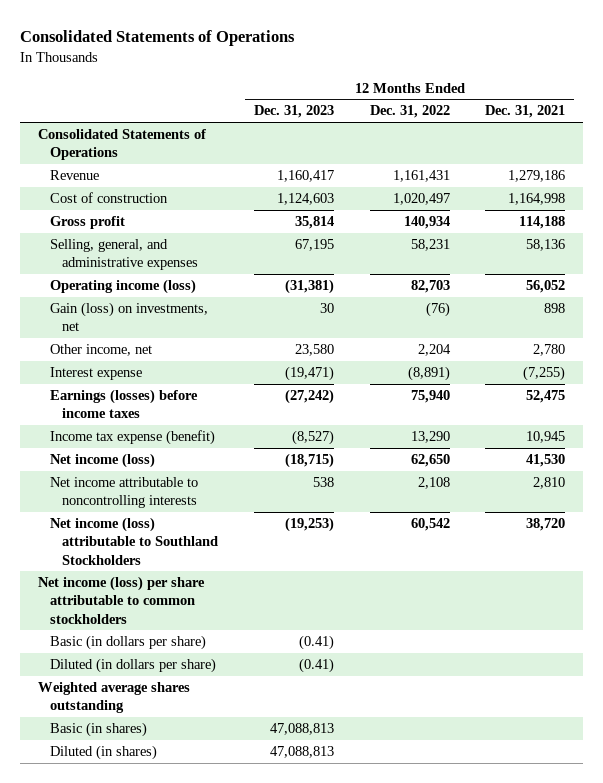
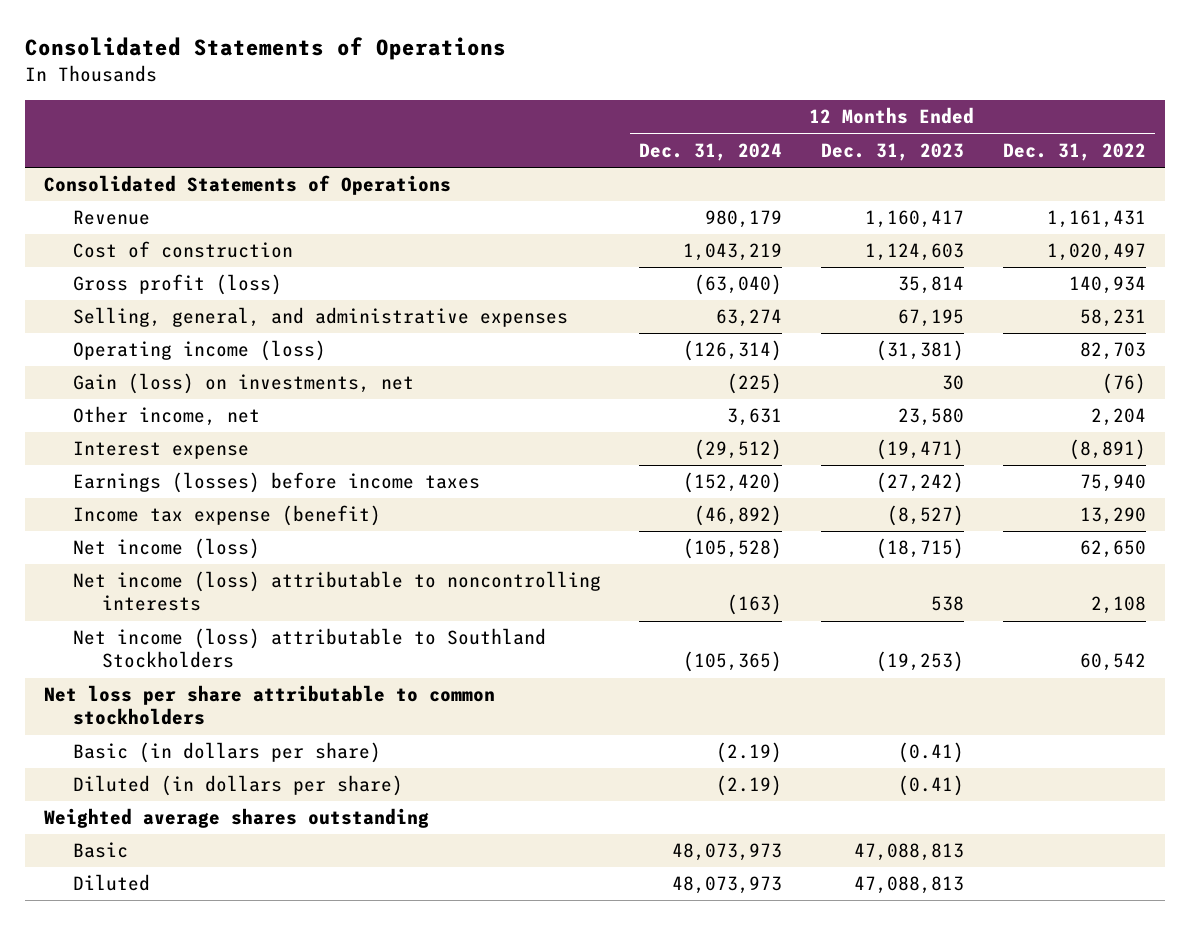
[485,105,566,119] Dec. 31, 2021 -> none
none -> [639,142,783,161] Dec. 31, 2024
[50,216,126,230] Gross profit -> [72,274,282,296] Gross profit (loss)
[50,477,199,509] Net income attributable to noncontrolling interests -> [72,571,601,612] Net income (loss) attributable to noncontrolling interests
[37,576,205,624] Net income (loss) per share attributable to common stockholders -> [44,685,496,726] Net loss per share attributable to common stockholders
[50,722,148,738] Basic (in shares) -> [72,842,128,859] Basic
[50,745,158,761] Diluted (in shares) -> [72,874,150,892] Diluted

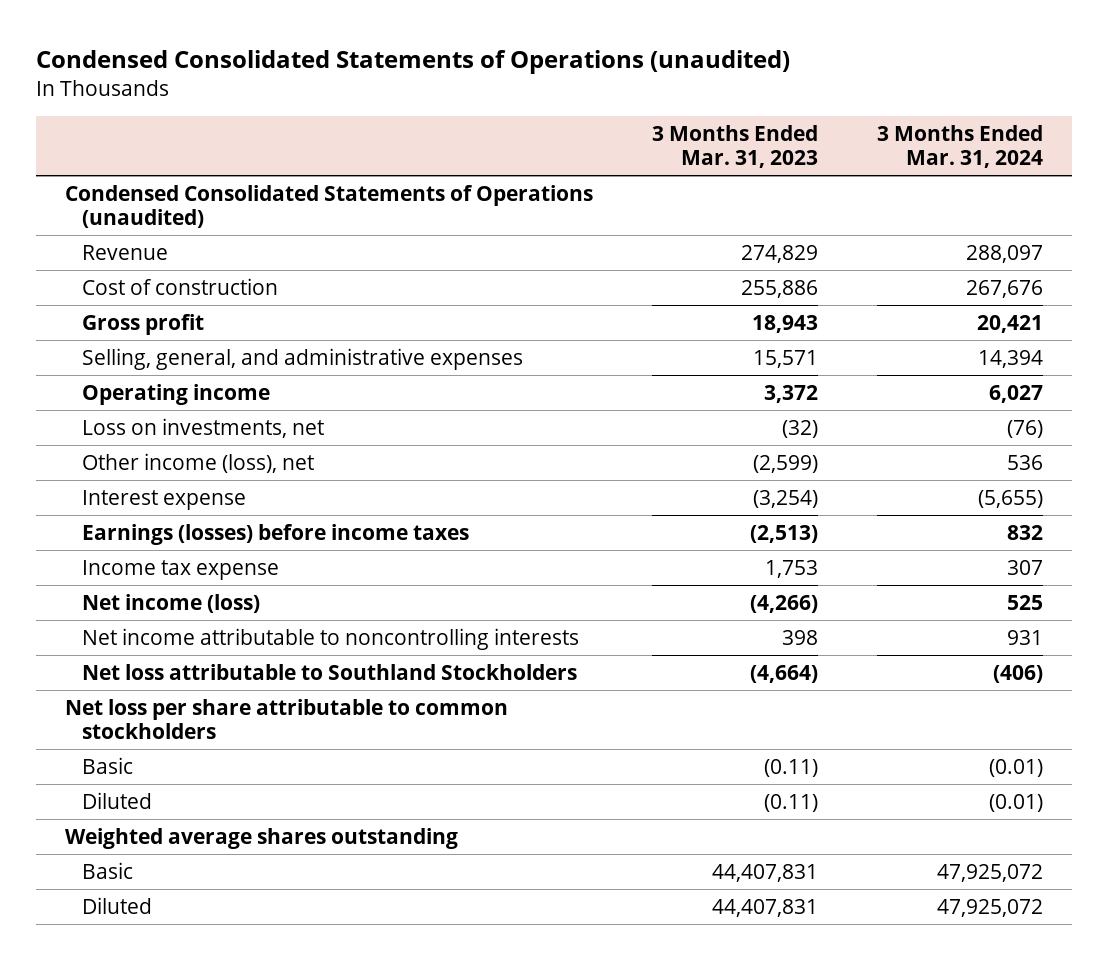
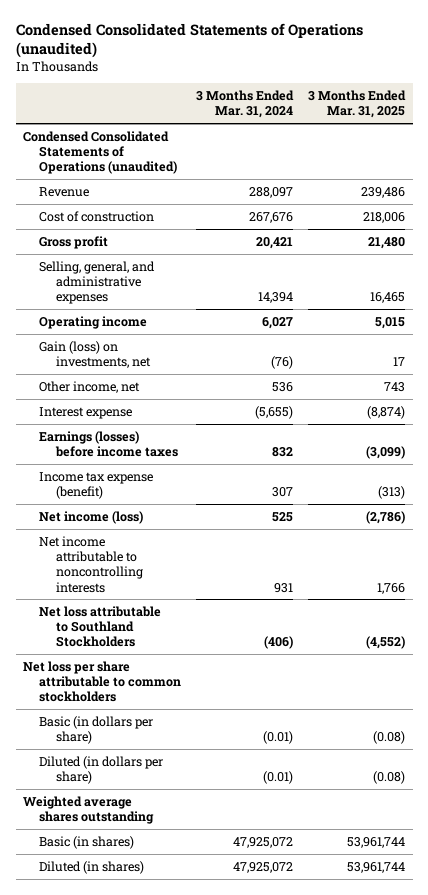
[652,124,819,169] 3 Months Ended Mar. 31, 2023 -> none
none -> [308,90,407,119] 3 Months Ended Mar. 31, 2025
[82,417,325,438] Loss on investments, net -> [39,340,151,369] Gain (loss) on investments, net
[82,452,315,473] Other income (loss), net -> [39,380,141,393] Other income, net
[82,559,280,580] Income tax expense -> [39,471,154,500] Income tax expense (benefit)
[82,756,134,774] Basic -> [39,715,154,745] Basic (in dollars per share)
[82,791,153,809] Diluted -> [39,755,164,785] Diluted (in dollars per share)
[82,861,134,879] Basic -> [39,835,135,849] Basic (in shares)
[82,896,153,914] Diluted -> [39,860,145,874] Diluted (in shares)

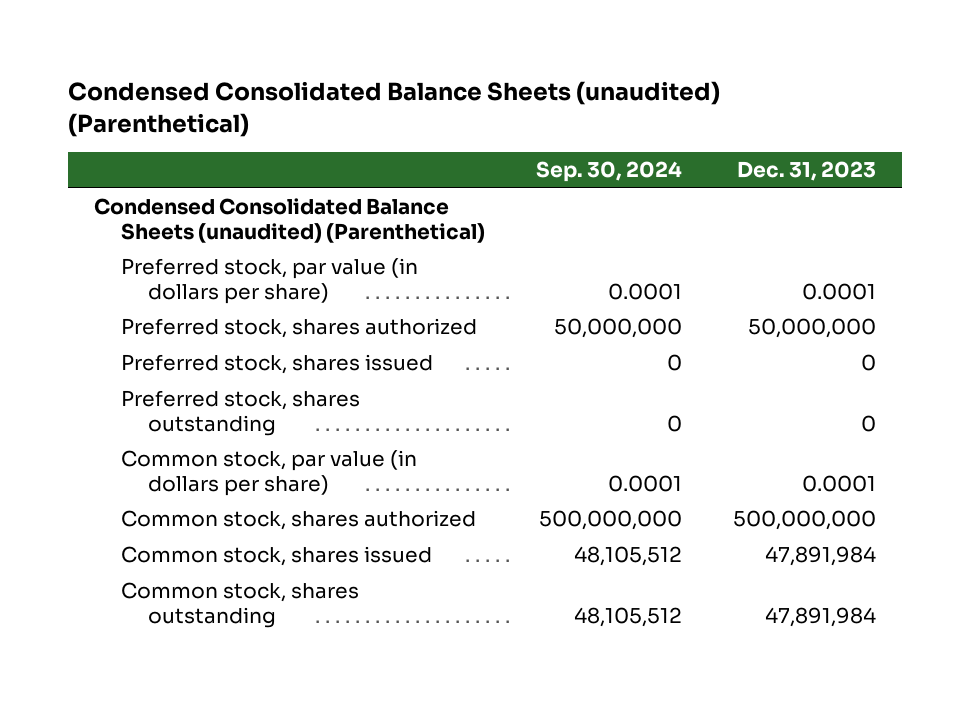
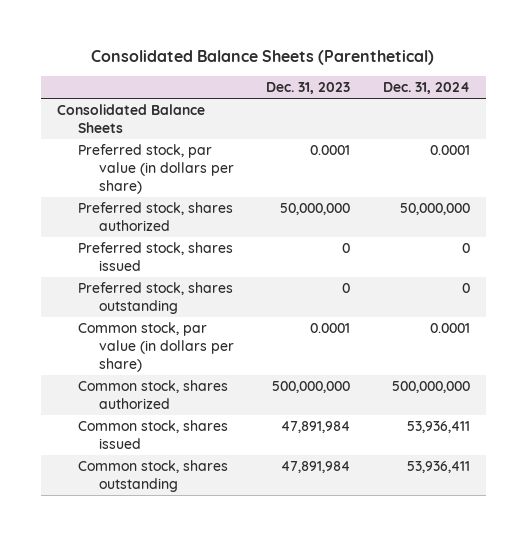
[68,80,721,137] Condensed Consolidated Balance Sheets (unaudited) (Parenthetical) -> [91,49,435,65] Consolidated Balance Sheets (Parenthetical)
[536,161,683,183] Sep. 30, 2024 -> none
none -> [382,81,470,94] Dec. 31, 2024
[93,198,485,243] Condensed Consolidated Balance Sheets (unaudited) (Parenthetical) -> [56,104,205,133] Consolidated Balance Sheets

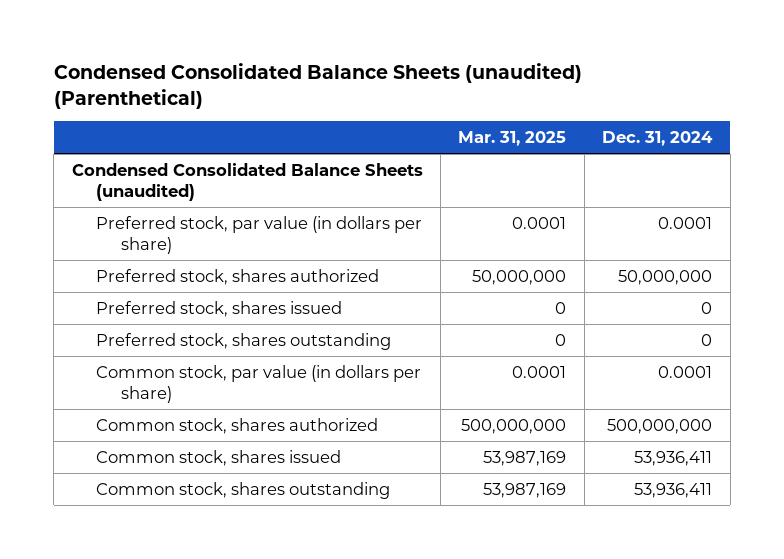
[91,49,435,65] Consolidated Balance Sheets (Parenthetical) -> [53,63,582,109] Condensed Consolidated Balance Sheets (unaudited) (Parenthetical)
[266,81,351,94] Dec. 31, 2023 -> none
none -> [458,130,567,146] Mar. 31, 2025
[56,104,205,133] Consolidated Balance Sheets -> [71,162,423,201] Condensed Consolidated Balance Sheets (unaudited)

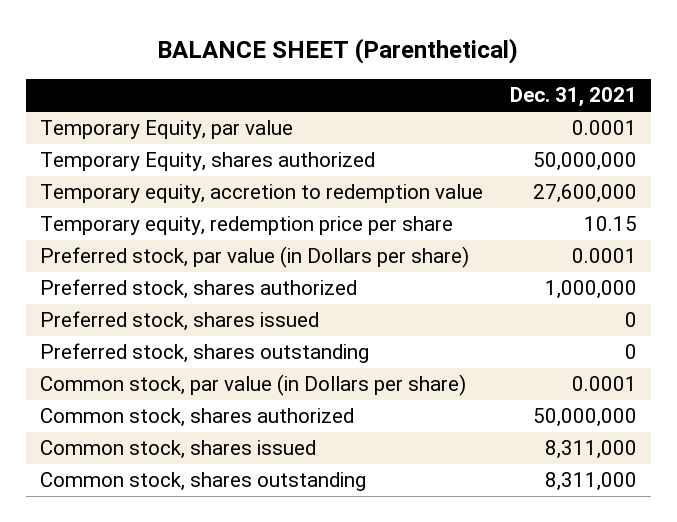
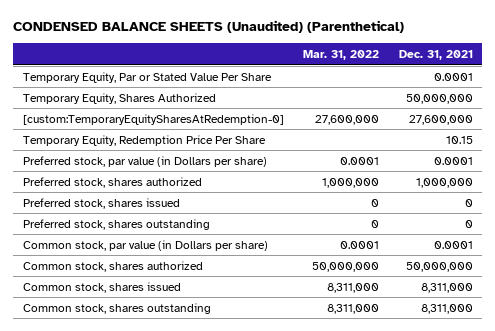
[157,38,519,65] BALANCE SHEET (Parenthetical) -> [13,20,405,34] CONDENSED BALANCE SHEETS (Unaudited) (Parenthetical)
none -> [303,49,380,60] Mar. 31, 2022
[39,120,293,140] Temporary Equity, par value -> [22,71,272,83] Temporary Equity, Par or Stated Value Per Share
[39,152,375,172] Temporary Equity, shares authorized -> [22,92,216,104] Temporary Equity, Shares Authorized
[39,184,483,204] Temporary equity, accretion to redemption value -> [22,113,284,125] [custom:TemporaryEquitySharesAtRedemption-0]
[39,216,453,236] Temporary equity, redemption price per share -> [22,134,266,146] Temporary Equity, Redemption Price Per Share

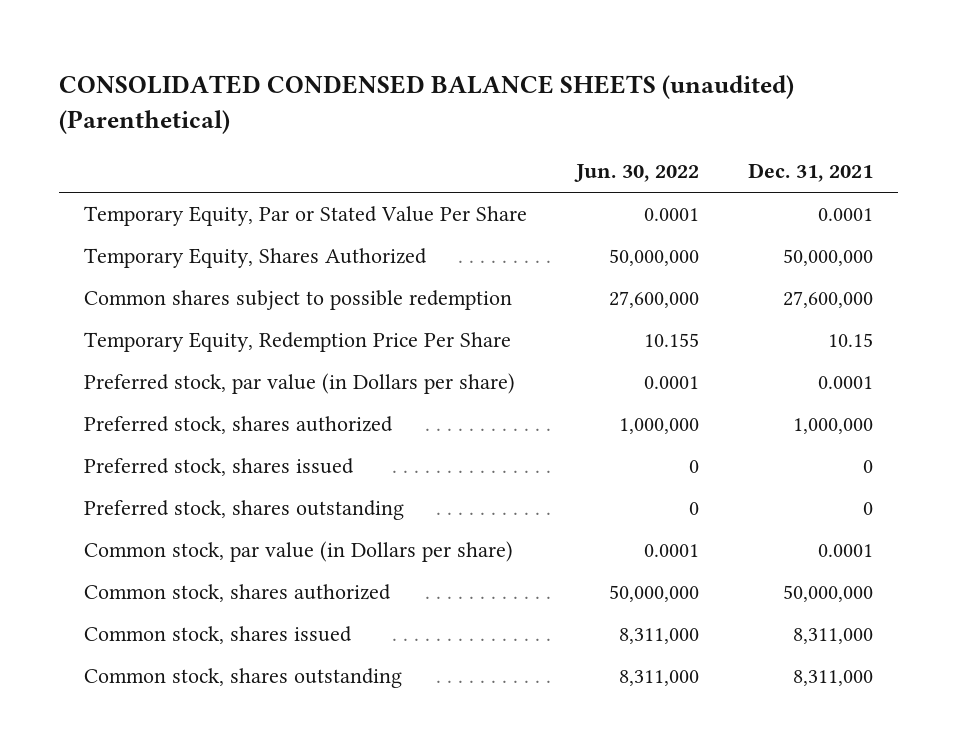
[13,20,405,34] CONDENSED BALANCE SHEETS (Unaudited) (Parenthetical) -> [58,75,794,134] CONSOLIDATED CONDENSED BALANCE SHEETS (unaudited) (Parenthetical)
[303,49,380,60] Mar. 31, 2022 -> none
none -> [573,164,699,183] Jun. 30, 2022
[22,113,284,125] [custom:TemporaryEquitySharesAtRedemption-0] -> [83,290,512,311] Common shares subject to possible redemption

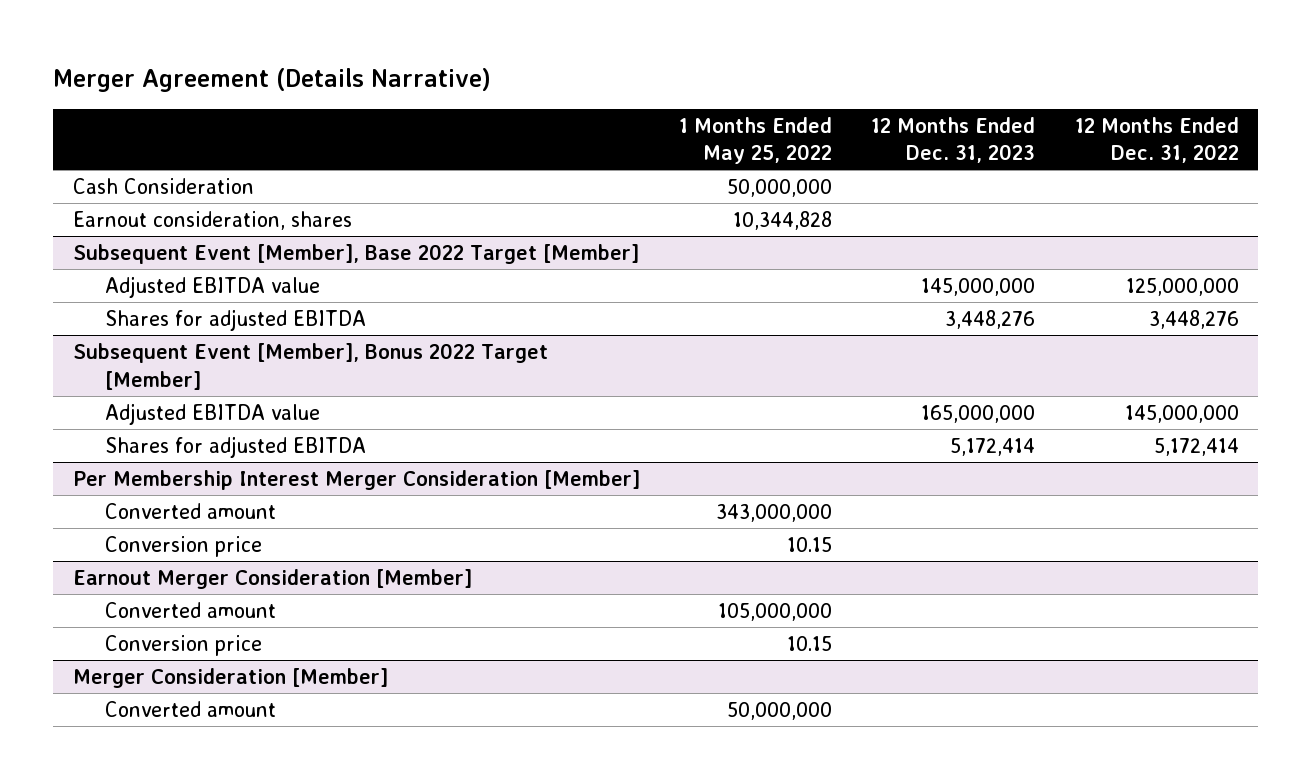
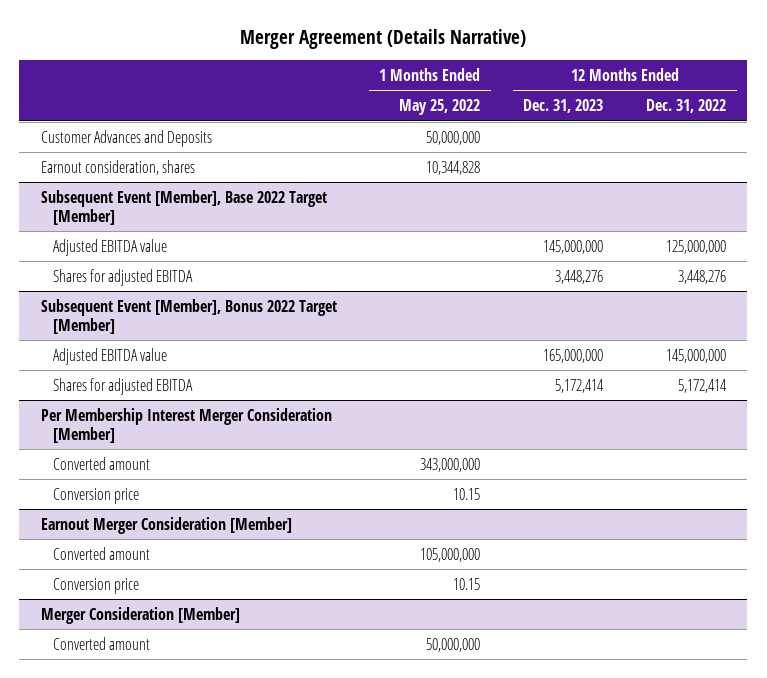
[73,178,255,195] Cash Consideration -> [40,129,212,147] Customer Advances and Deposits

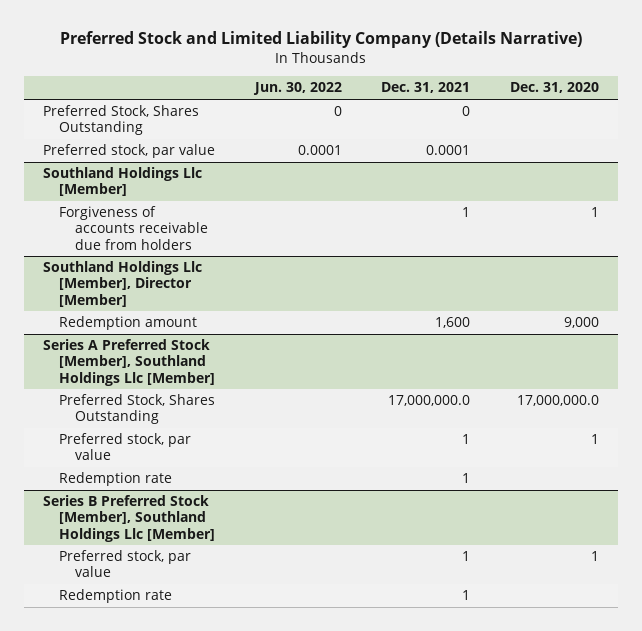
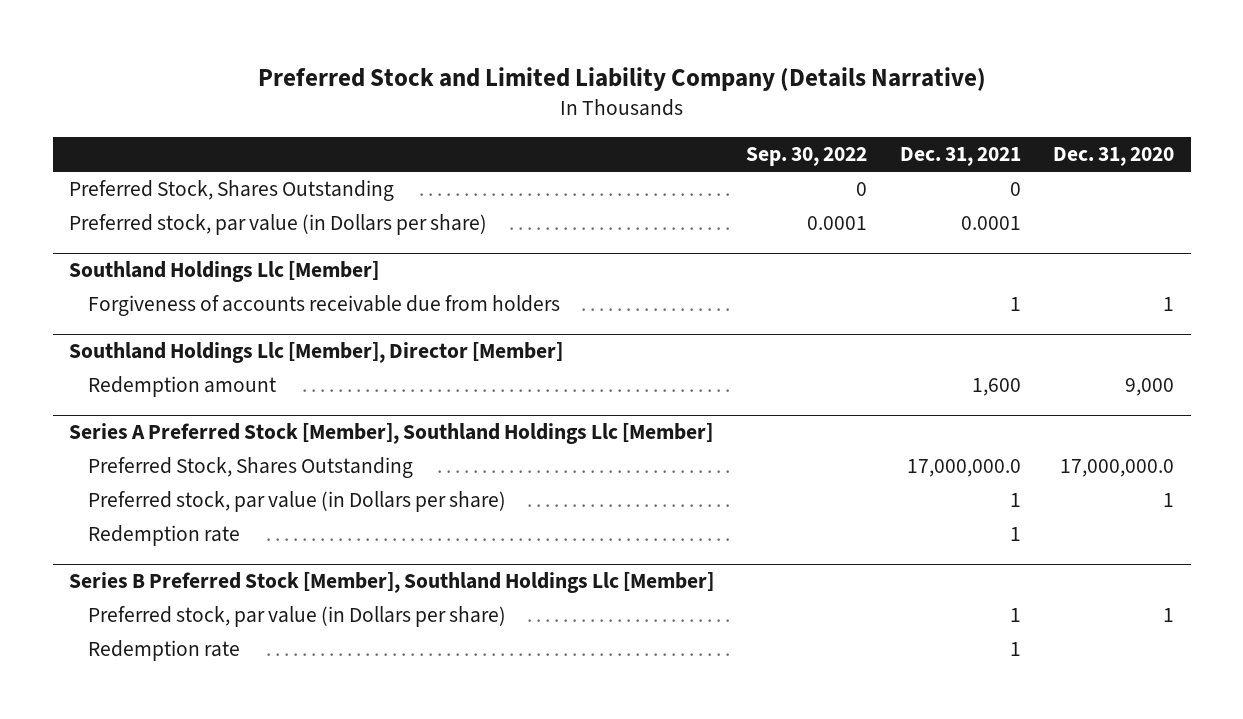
[252,82,342,96] Jun. 30, 2022 -> none
none -> [746,147,868,167] Sep. 30, 2022
[43,144,216,159] Preferred stock, par value -> [68,214,487,236] Preferred stock, par value (in Dollars per share)
[58,433,191,461] Preferred stock, par value -> [88,491,507,513] Preferred stock, par value (in Dollars per share)
[58,550,191,578] Preferred stock, par value -> [88,606,507,628] Preferred stock, par value (in Dollars per share)

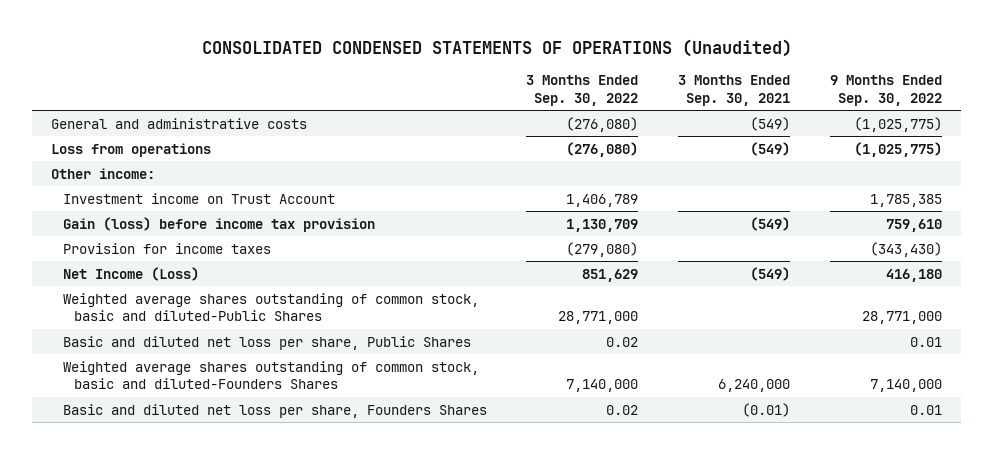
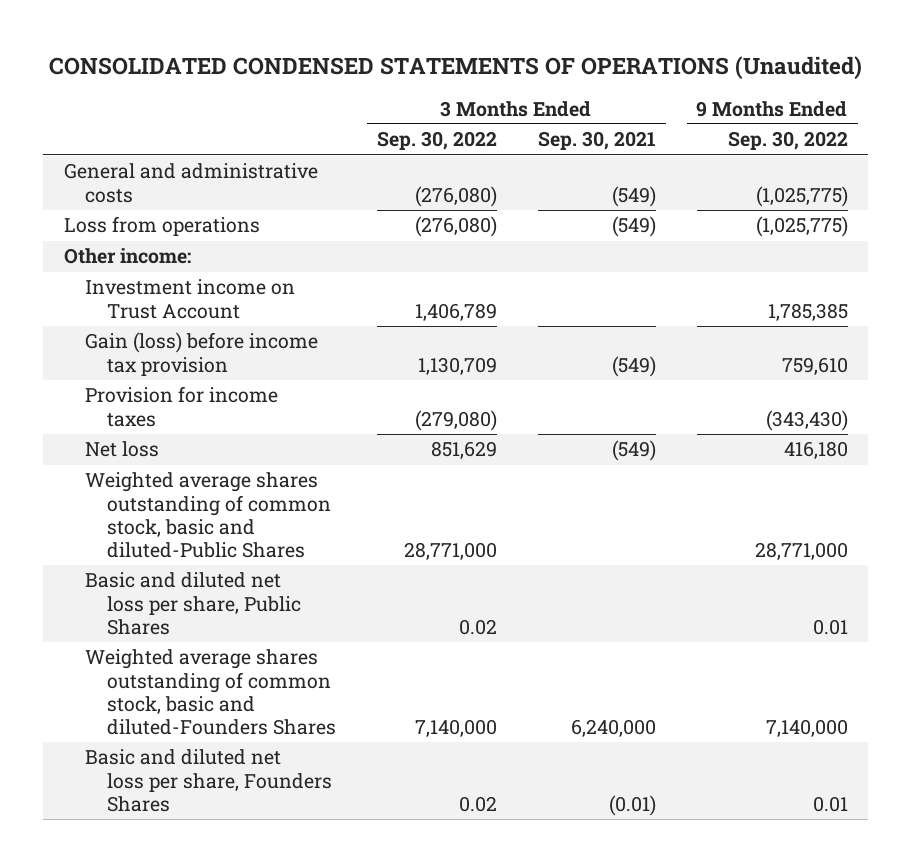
[62,266,199,281] Net Income (Loss) -> [85,441,160,458] Net loss

